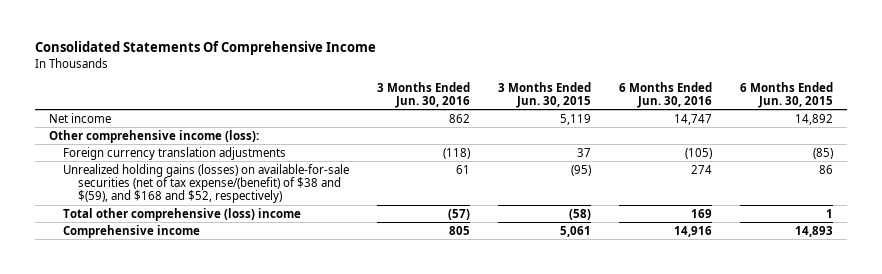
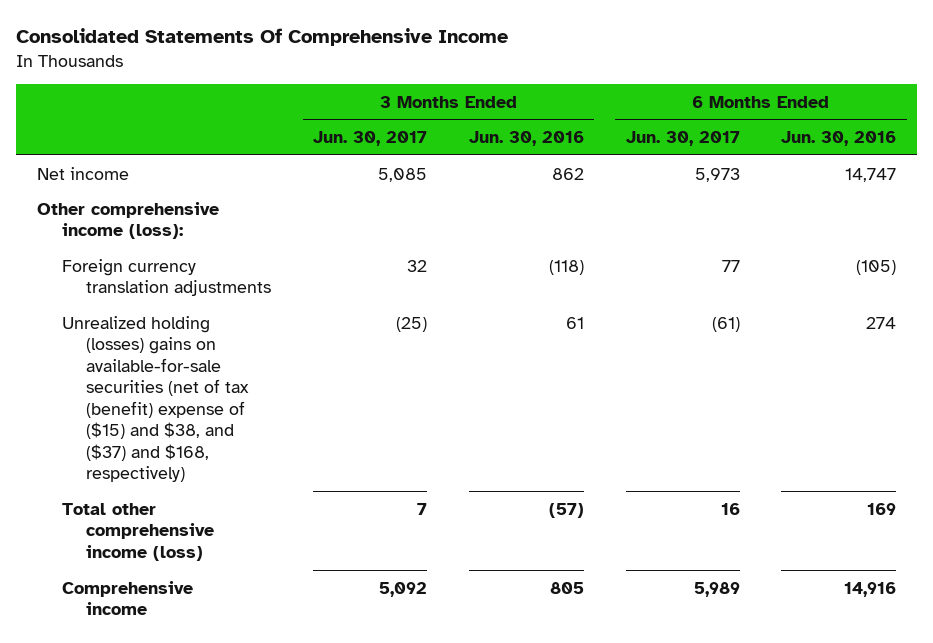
[498,81,592,108] 3 Months Ended Jun. 30, 2015 -> none
[740,81,834,108] 6 Months Ended Jun. 30, 2015 -> none
none -> [313,131,428,147] Jun. 30, 2017
none -> [625,131,740,147] Jun. 30, 2017
[63,163,350,204] Unrealized holding gains (losses) on available-for-sale securities (net of tax expense/(benefit) of $38 and $(59), and $168 and $52, respectively) -> [61,315,250,483] Unrealized holding (losses) gains on available-for-sale securities (net of tax (benefit) expense of ($15) and $38, and ($37) and $168, respectively)
[63,207,302,221] Total other comprehensive (loss) income -> [61,502,215,561] Total other comprehensive income (loss)

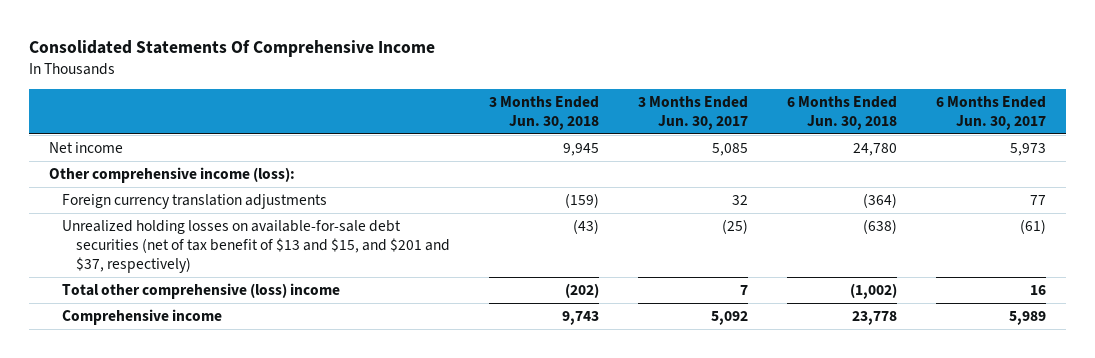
[468,131,584,147] Jun. 30, 2016 -> none
[781,131,897,147] Jun. 30, 2016 -> none
none -> [488,95,599,130] 3 Months Ended Jun. 30, 2018
none -> [786,95,897,130] 6 Months Ended Jun. 30, 2018
[61,315,250,483] Unrealized holding (losses) gains on available-for-sale securities (net of tax (benefit) expense of ($15) and $38, and ($37) and $168, respectively) -> [62,219,450,273] Unrealized holding losses on available-for-sale debt securities (net of tax benefit of $13 and $15, and $201 and $37, respectively)
[61,502,215,561] Total other comprehensive income (loss) -> [62,282,341,299] Total other comprehensive (loss) income

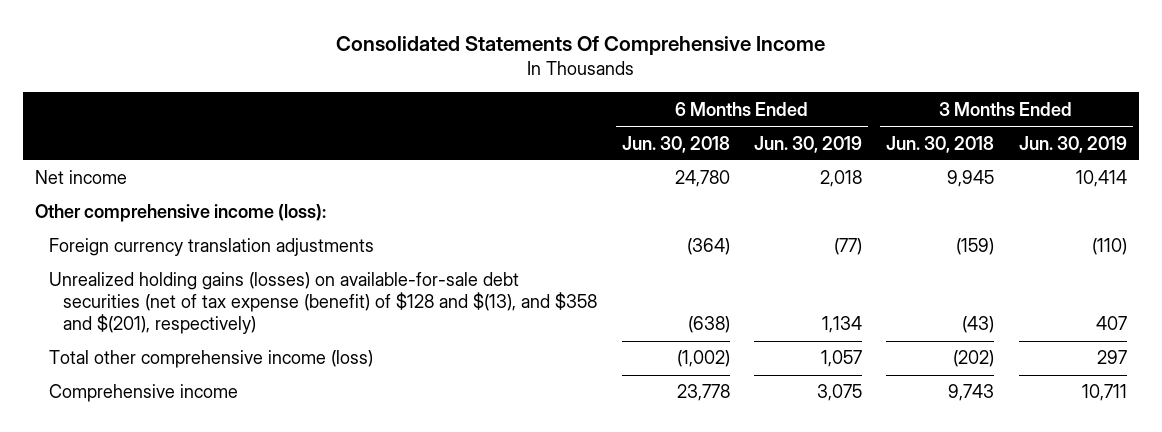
[637,95,748,130] 3 Months Ended Jun. 30, 2017 -> none
[936,95,1047,130] 6 Months Ended Jun. 30, 2017 -> none
none -> [753,135,862,153] Jun. 30, 2019
none -> [1018,135,1127,153] Jun. 30, 2019
[62,219,450,273] Unrealized holding losses on available-for-sale debt securities (net of tax benefit of $13 and $15, and $201 and $37, respectively) -> [49,272,598,335] Unrealized holding gains (losses) on available-for-sale debt securities (net of tax expense (benefit) of $128 and $(13), and $358 and $(201), respectively)
[62,282,341,299] Total other comprehensive (loss) income -> [49,350,374,369] Total other comprehensive income (loss)

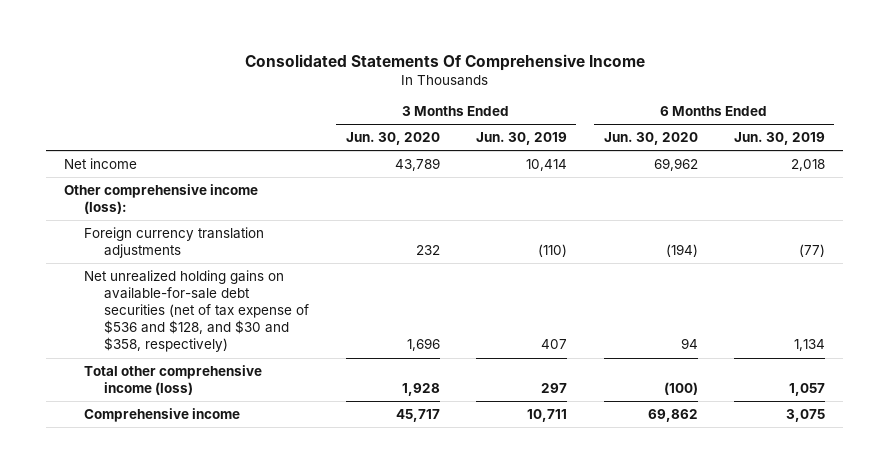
[621,135,730,153] Jun. 30, 2018 -> none
[886,135,995,153] Jun. 30, 2018 -> none
none -> [345,132,440,146] Jun. 30, 2020
none -> [603,132,698,146] Jun. 30, 2020
[49,272,598,335] Unrealized holding gains (losses) on available-for-sale debt securities (net of tax expense (benefit) of $128 and $(13), and $358 and $(201), respectively) -> [84,269,309,353] Net unrealized holding gains on available-for-sale debt securities (net of tax expense of $536 and $128, and $30 and $358, respectively)

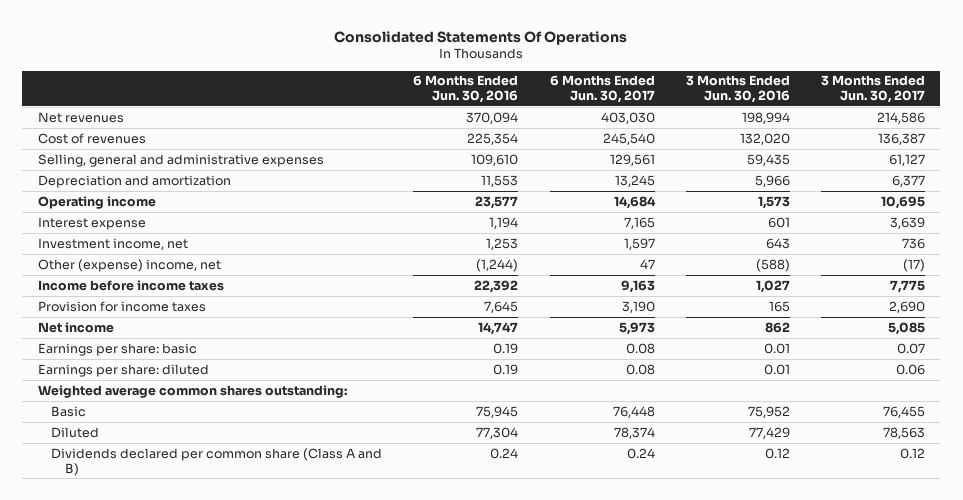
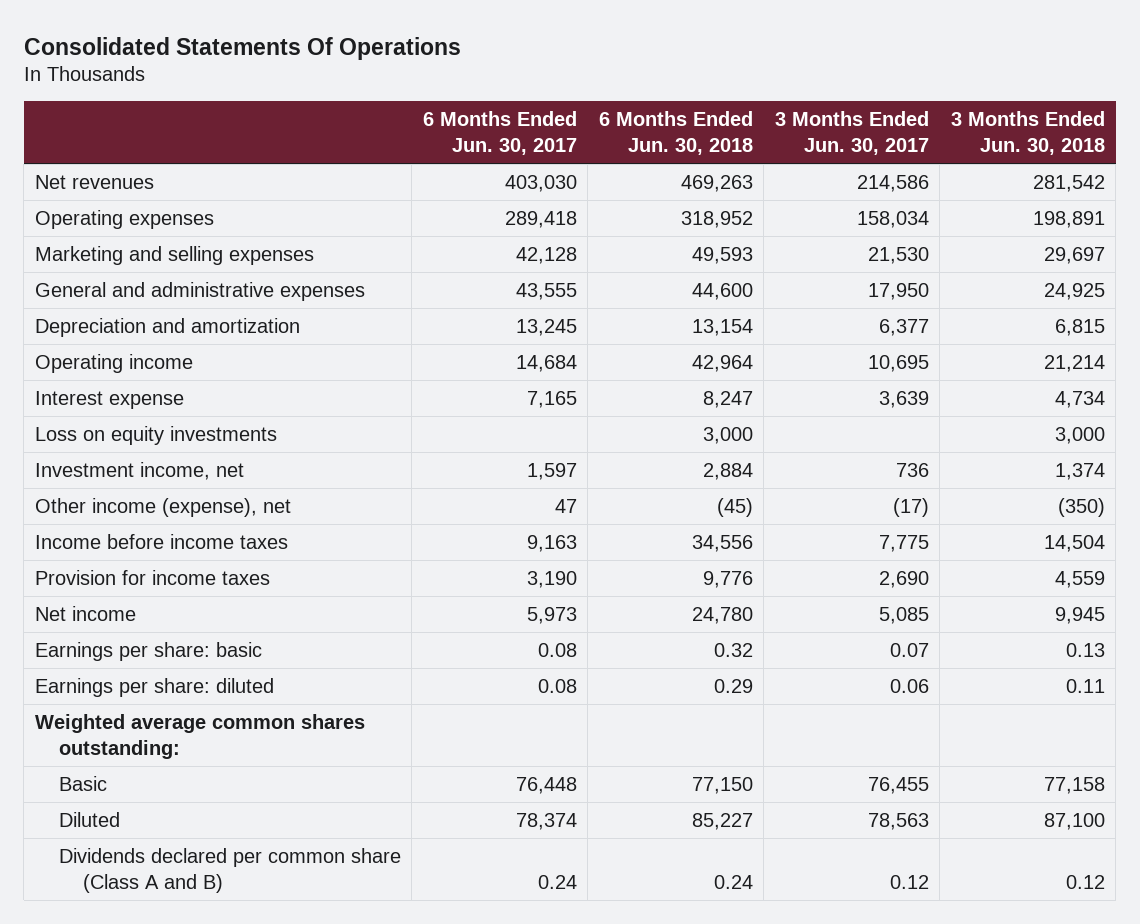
[413,75,519,104] 6 Months Ended Jun. 30, 2016 -> none
[685,75,790,104] 3 Months Ended Jun. 30, 2016 -> none
none -> [598,111,753,155] 6 Months Ended Jun. 30, 2018
none -> [950,111,1105,155] 3 Months Ended Jun. 30, 2018
[37,132,146,144] Cost of revenues -> none
none -> [34,210,214,230] Operating expenses
none -> [34,246,314,266] Marketing and selling expenses
[37,153,324,167] Selling, general and administrative expenses -> [34,282,365,302] General and administrative expenses
[609,153,655,166] 129,561 -> [515,283,577,301] 43,555
[888,153,925,166] 61,127 -> [867,283,929,301] 17,950
none -> [34,426,277,446] Loss on equity investments
[37,258,221,272] Other (expense) income, net -> [34,498,291,518] Other income (expense), net

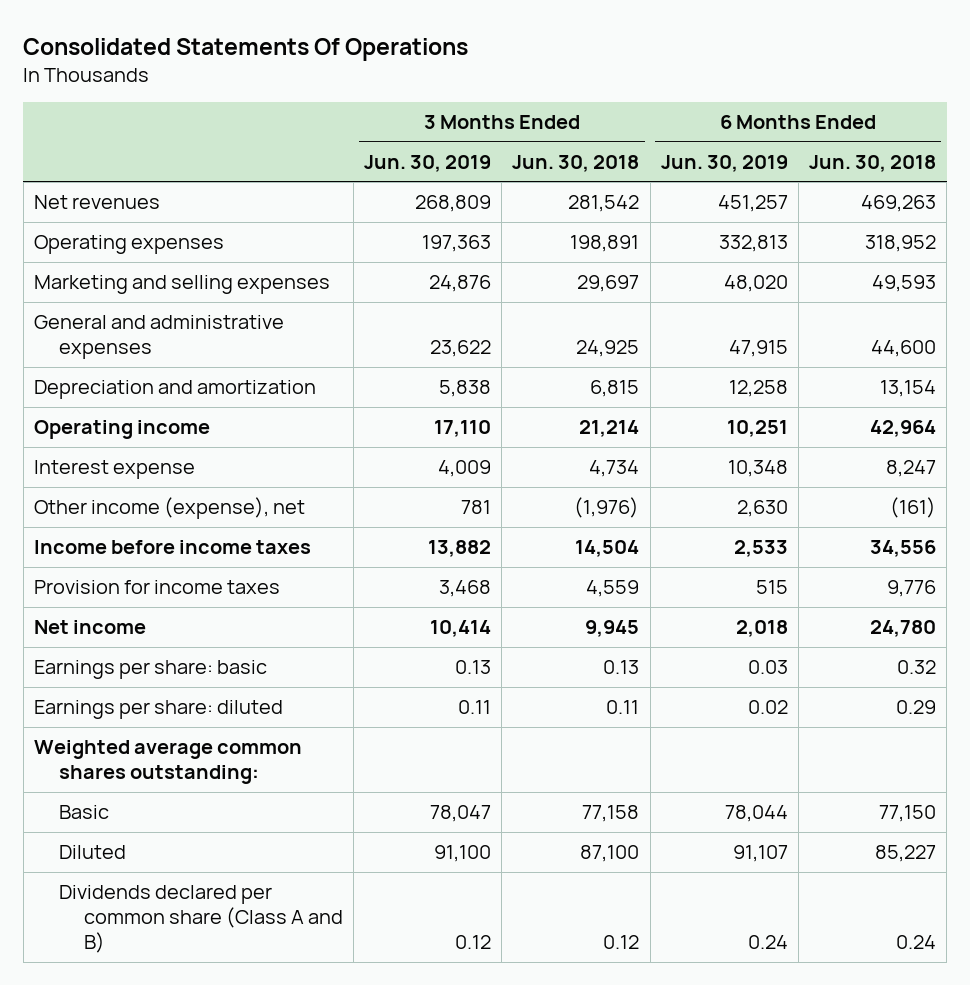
[422,111,577,155] 6 Months Ended Jun. 30, 2017 -> none
[774,111,929,155] 3 Months Ended Jun. 30, 2017 -> none
none -> [364,154,492,172] Jun. 30, 2019
none -> [660,154,788,172] Jun. 30, 2019
[34,426,277,446] Loss on equity investments -> none
[34,462,244,481] Investment income, net -> none
[716,498,753,518] (45) -> [890,497,937,519] (161)
[1057,498,1105,518] (350) -> [574,497,640,519] (1,976)

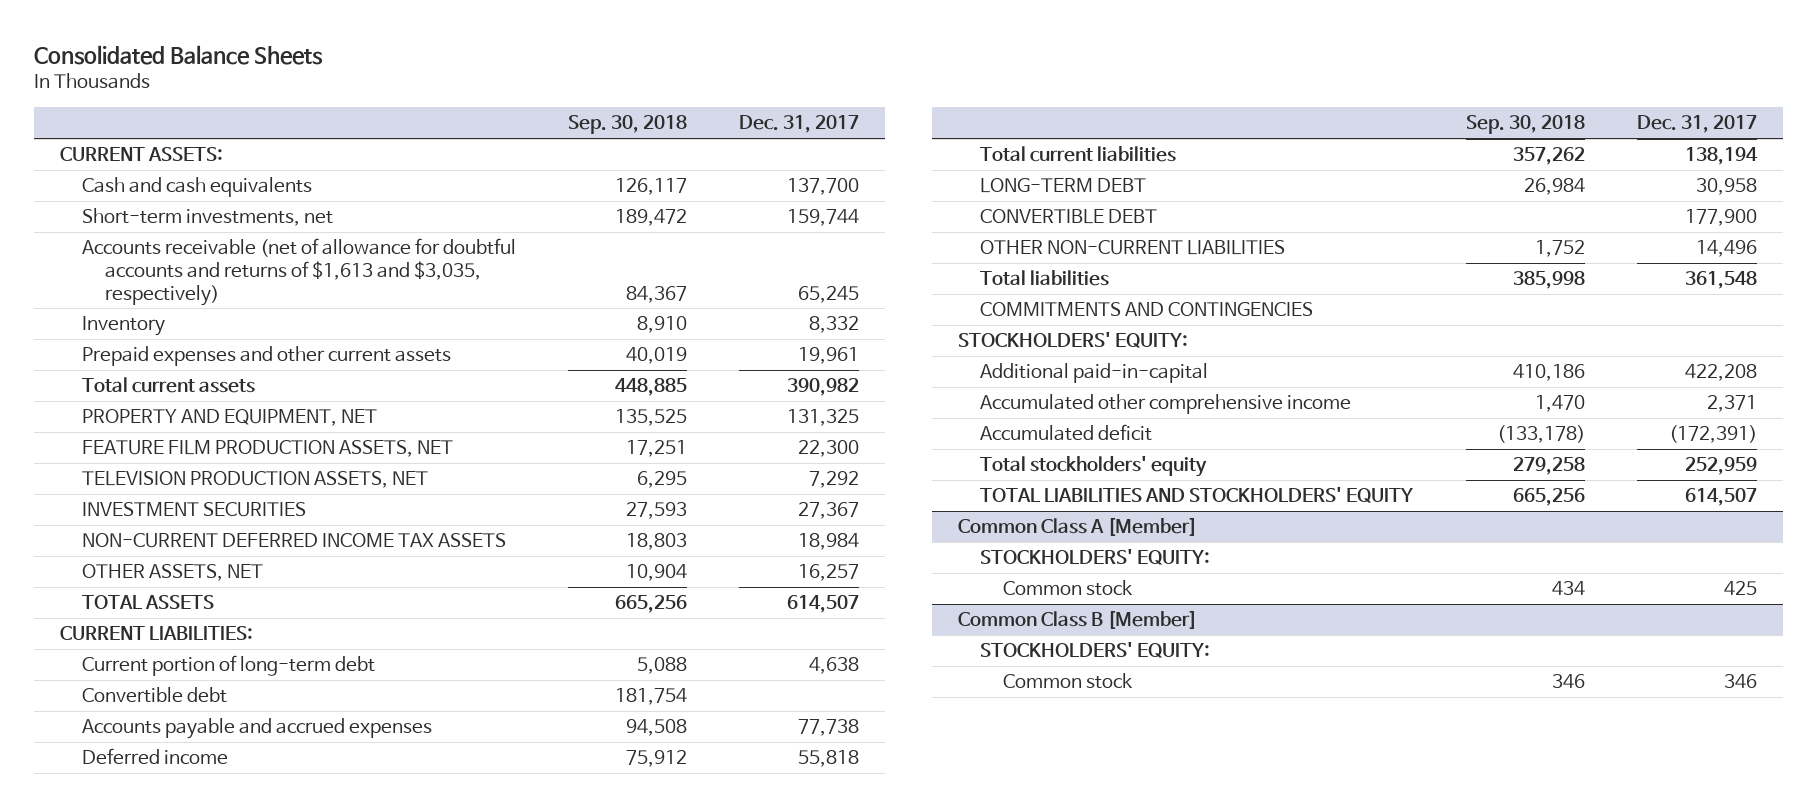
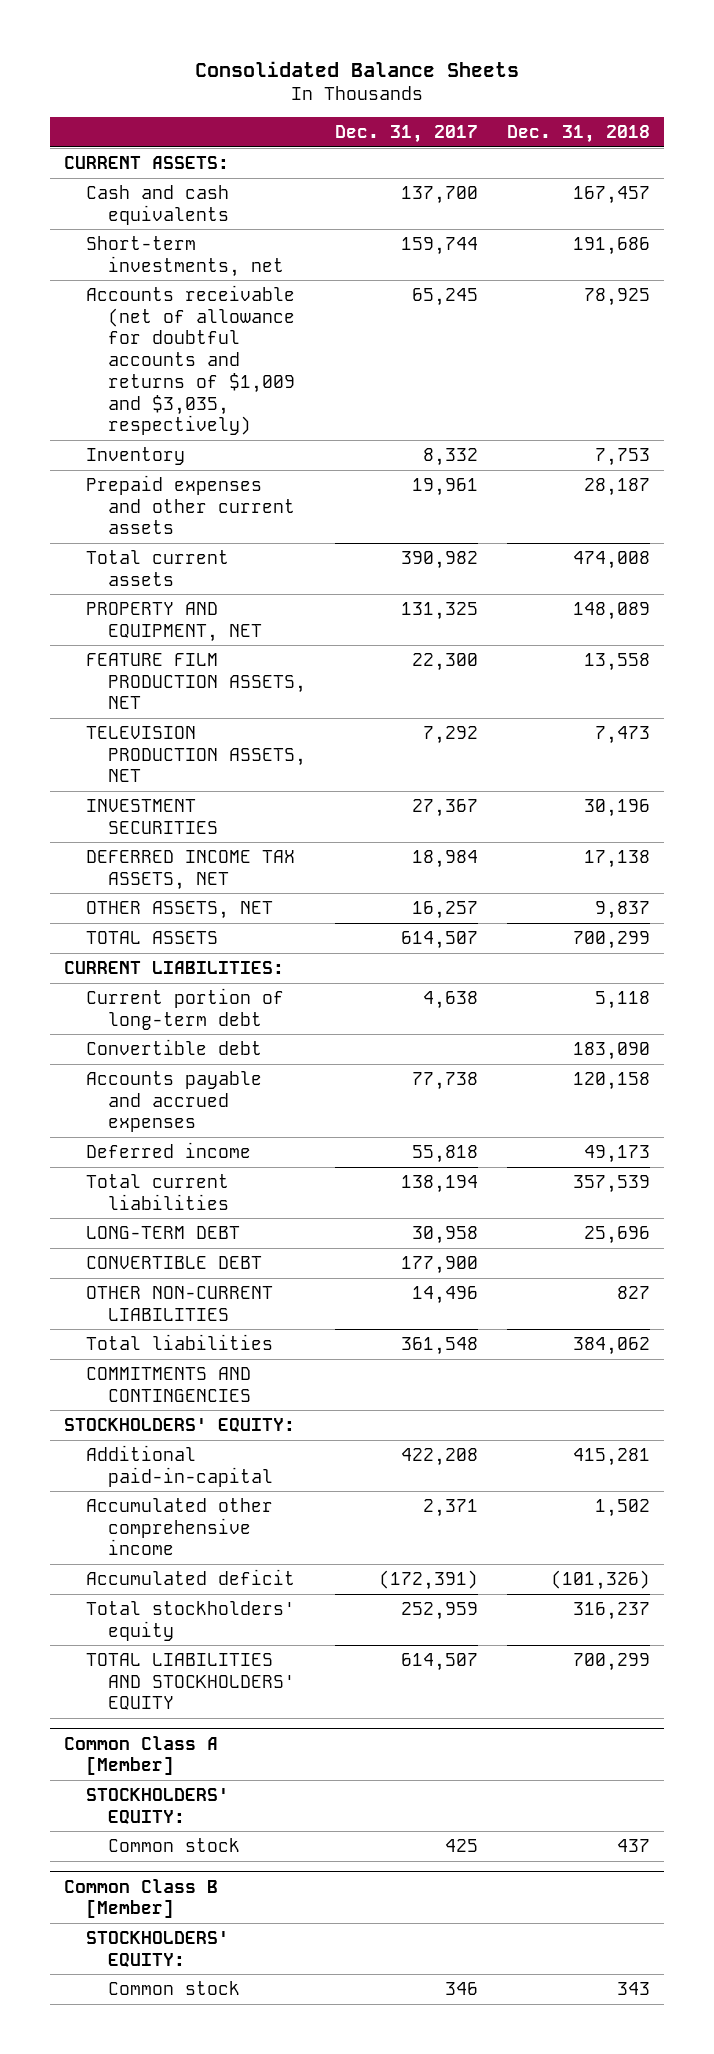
[568,115,688,135] Sep. 30, 2018 -> none
none -> [506,125,650,144] Dec. 31, 2018
[82,238,517,306] Accounts receivable (net of allowance for doubtful accounts and returns of $1,613 and $3,035, respectively) -> [86,284,296,436] Accounts receivable (net of allowance for doubtful accounts and returns of $1,009 and $3,035, respectively)
[82,533,507,549] NON-CURRENT DEFERRED INCOME TAX ASSETS -> [86,849,296,890] DEFERRED INCOME TAX ASSETS, NET

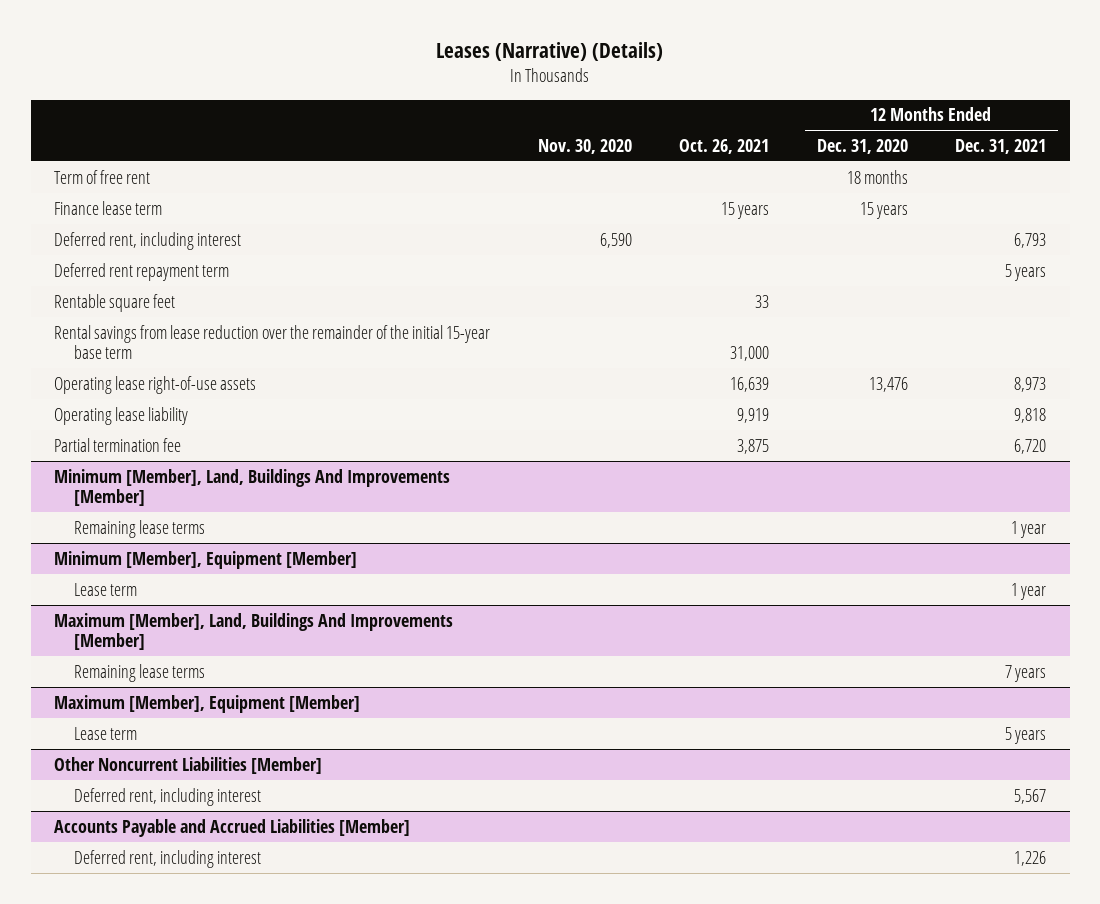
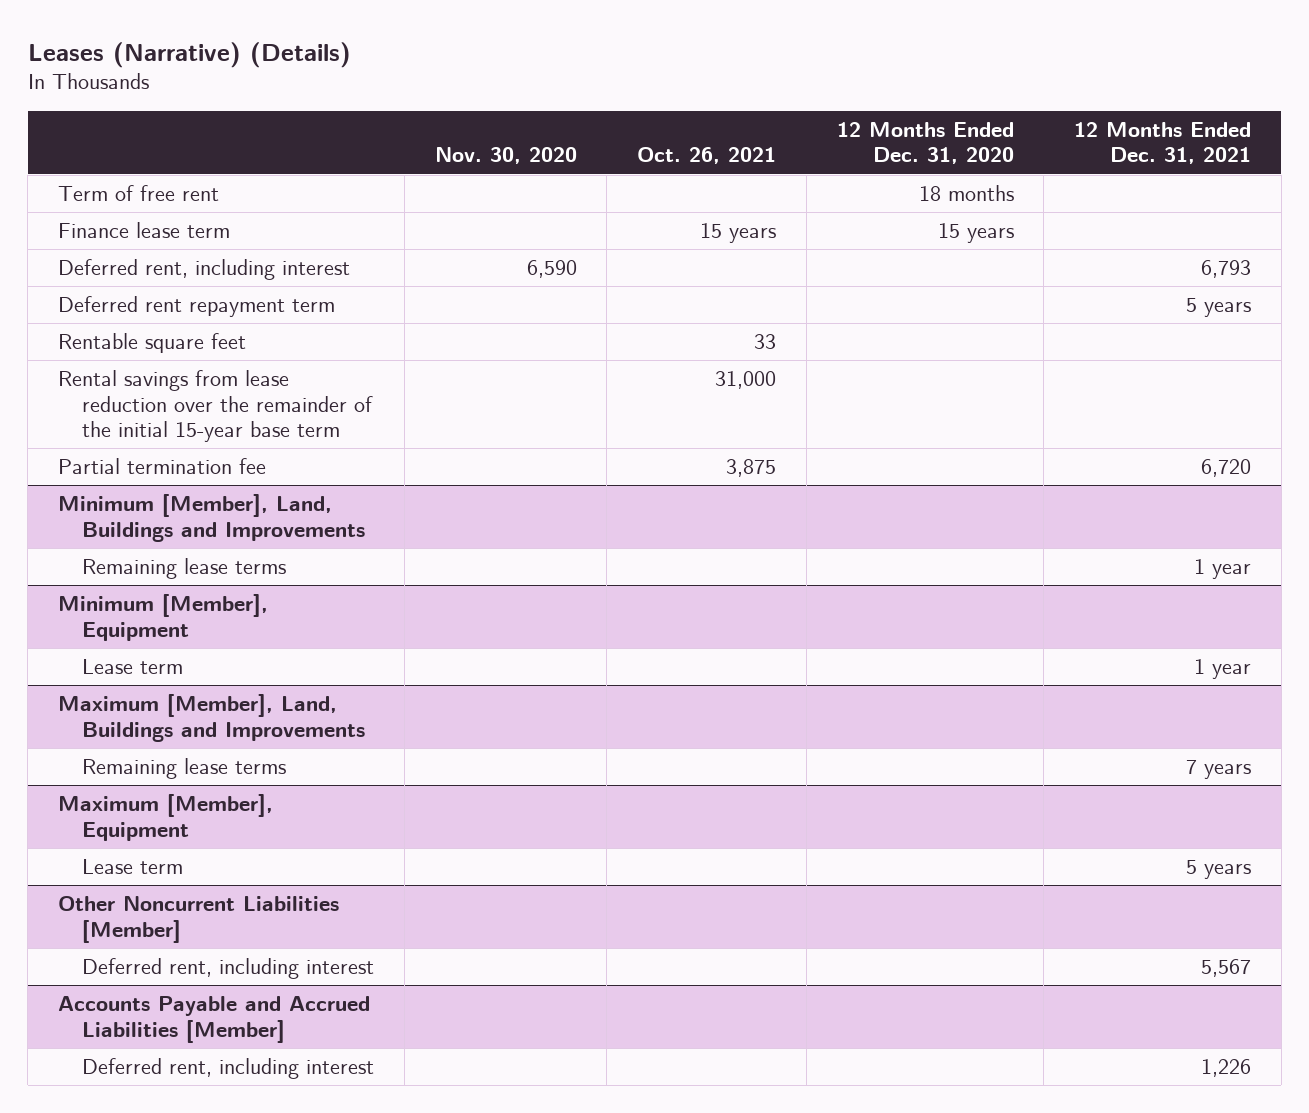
[54,375,257,394] Operating lease right-of-use assets -> none
[54,406,189,425] Operating lease liability -> none
[54,468,451,507] Minimum [Member], Land, Buildings And Improvements [Member] -> [57,494,365,542] Minimum [Member], Land, Buildings and Improvements
[54,550,358,569] Minimum [Member], Equipment [Member] -> [57,594,268,641] Minimum [Member], Equipment
[54,612,454,651] Maximum [Member], Land, Buildings And Improvements [Member] -> [57,694,365,742] Maximum [Member], Land, Buildings and Improvements
[54,694,361,713] Maximum [Member], Equipment [Member] -> [57,794,273,841] Maximum [Member], Equipment

